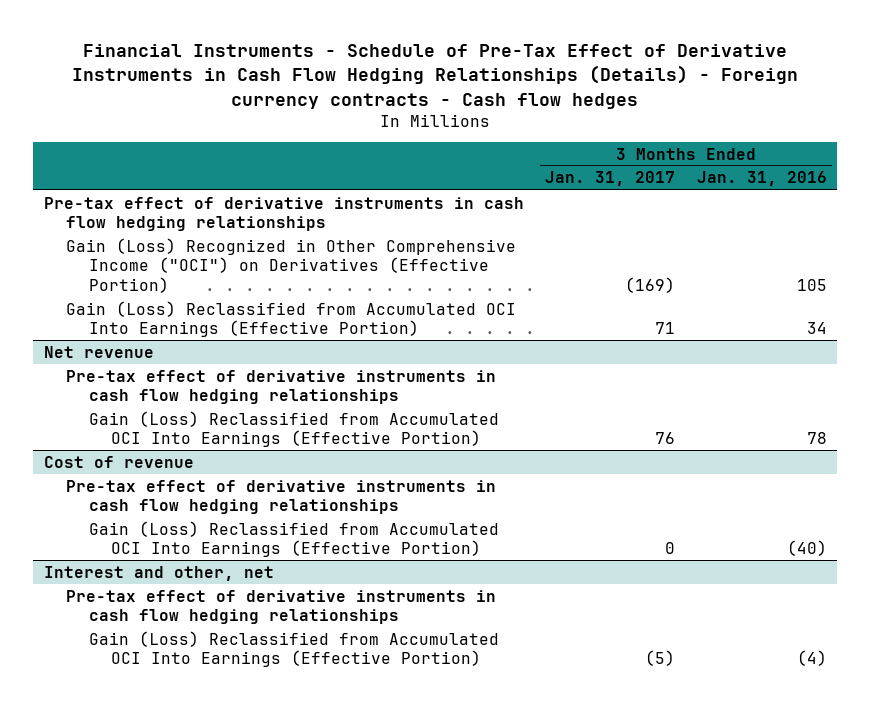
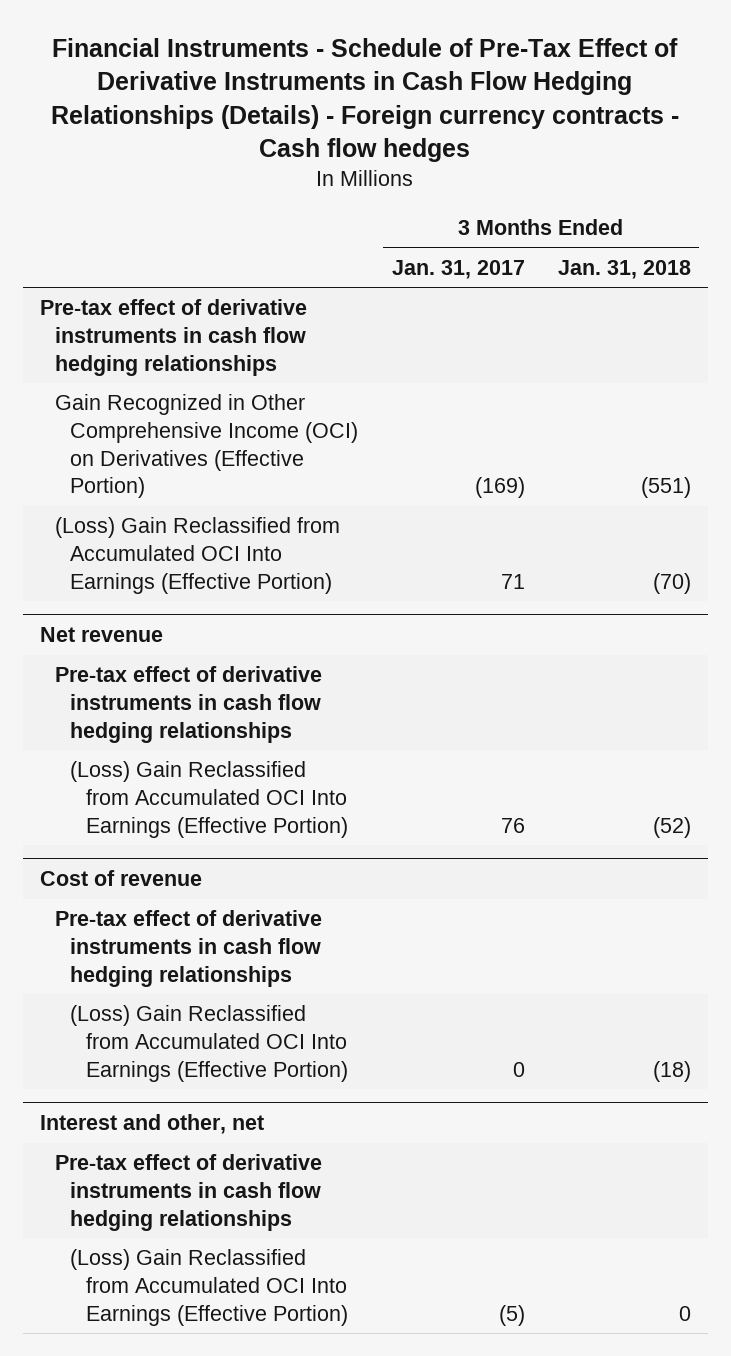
[696,171,827,187] Jan. 31, 2016 -> none
none -> [557,259,691,279] Jan. 31, 2018
[66,237,517,293] Gain (Loss) Recognized in Other Comprehensive Income ("OCI") on Derivatives (Effective Portion) -> [55,394,359,499] Gain Recognized in Other Comprehensive Income (OCI) on Derivatives (Effective Portion)
[66,300,517,338] Gain (Loss) Reclassified from Accumulated OCI Into Earnings (Effective Portion) -> [55,517,341,594] (Loss) Gain Reclassified from Accumulated OCI Into Earnings (Effective Portion)
[88,410,499,448] Gain (Loss) Reclassified from Accumulated OCI Into Earnings (Effective Portion) -> [70,761,348,838] (Loss) Gain Reclassified from Accumulated OCI Into Earnings (Effective Portion)
[88,520,499,558] Gain (Loss) Reclassified from Accumulated OCI Into Earnings (Effective Portion) -> [70,1005,348,1082] (Loss) Gain Reclassified from Accumulated OCI Into Earnings (Effective Portion)
[88,630,499,668] Gain (Loss) Reclassified from Accumulated OCI Into Earnings (Effective Portion) -> [70,1249,348,1326] (Loss) Gain Reclassified from Accumulated OCI Into Earnings (Effective Portion)

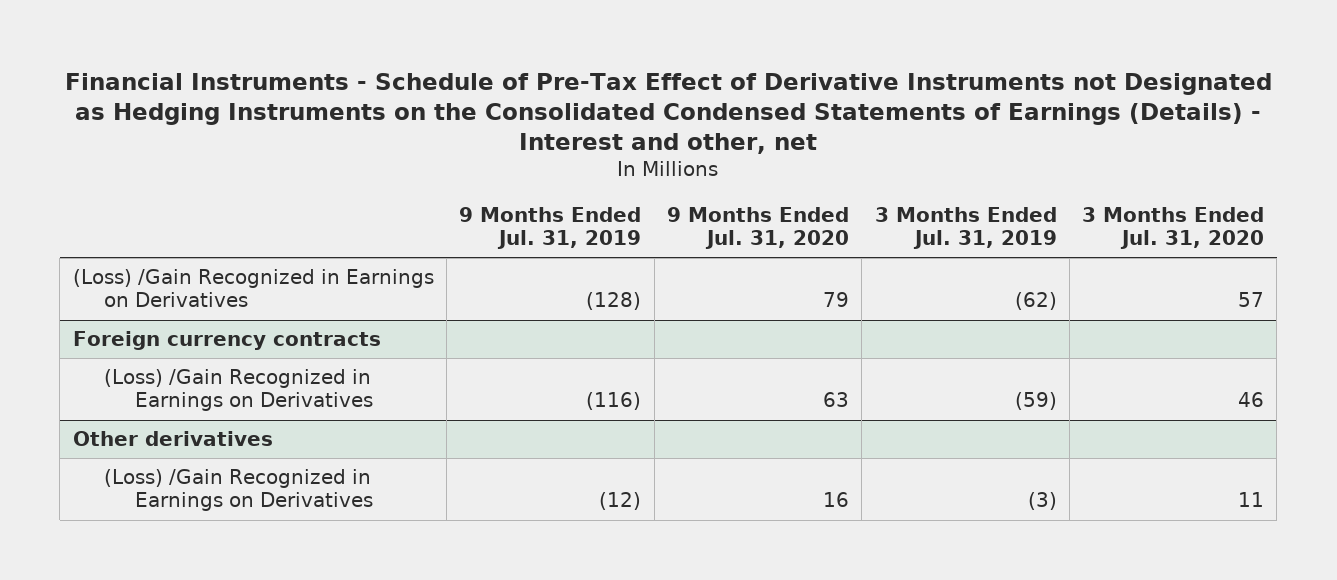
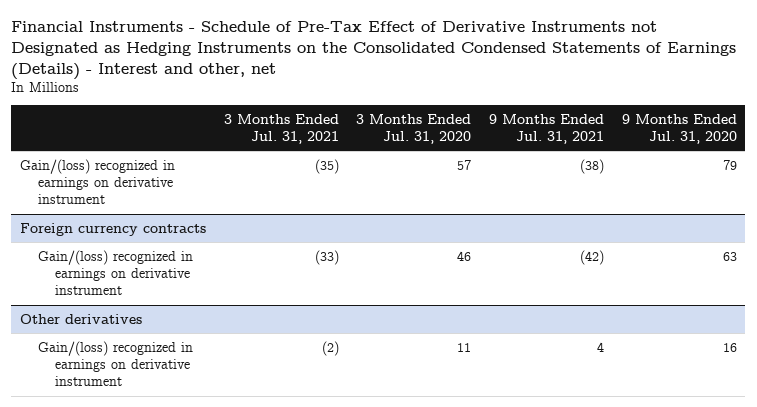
[459,206,642,250] 9 Months Ended Jul. 31, 2019 -> none
[874,206,1057,250] 3 Months Ended Jul. 31, 2019 -> none
none -> [223,113,339,145] 3 Months Ended Jul. 31, 2021
none -> [488,113,604,145] 9 Months Ended Jul. 31, 2021
[72,269,434,308] (Loss) /Gain Recognized in Earnings on Derivatives -> [20,158,176,205] Gain/(loss) recognized in earnings on derivative instrument
[103,369,373,412] (Loss) /Gain Recognized in Earnings on Derivatives -> [37,249,193,296] Gain/(loss) recognized in earnings on derivative instrument
[103,469,373,512] (Loss) /Gain Recognized in Earnings on Derivatives -> [37,340,193,387] Gain/(loss) recognized in earnings on derivative instrument

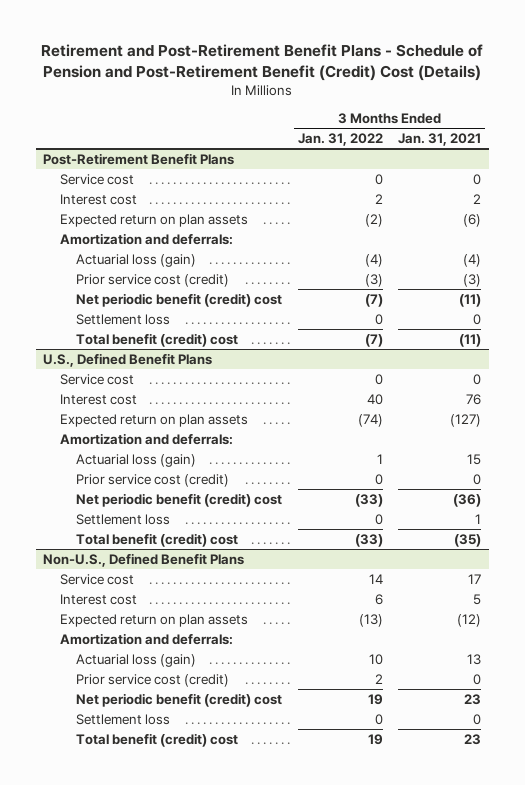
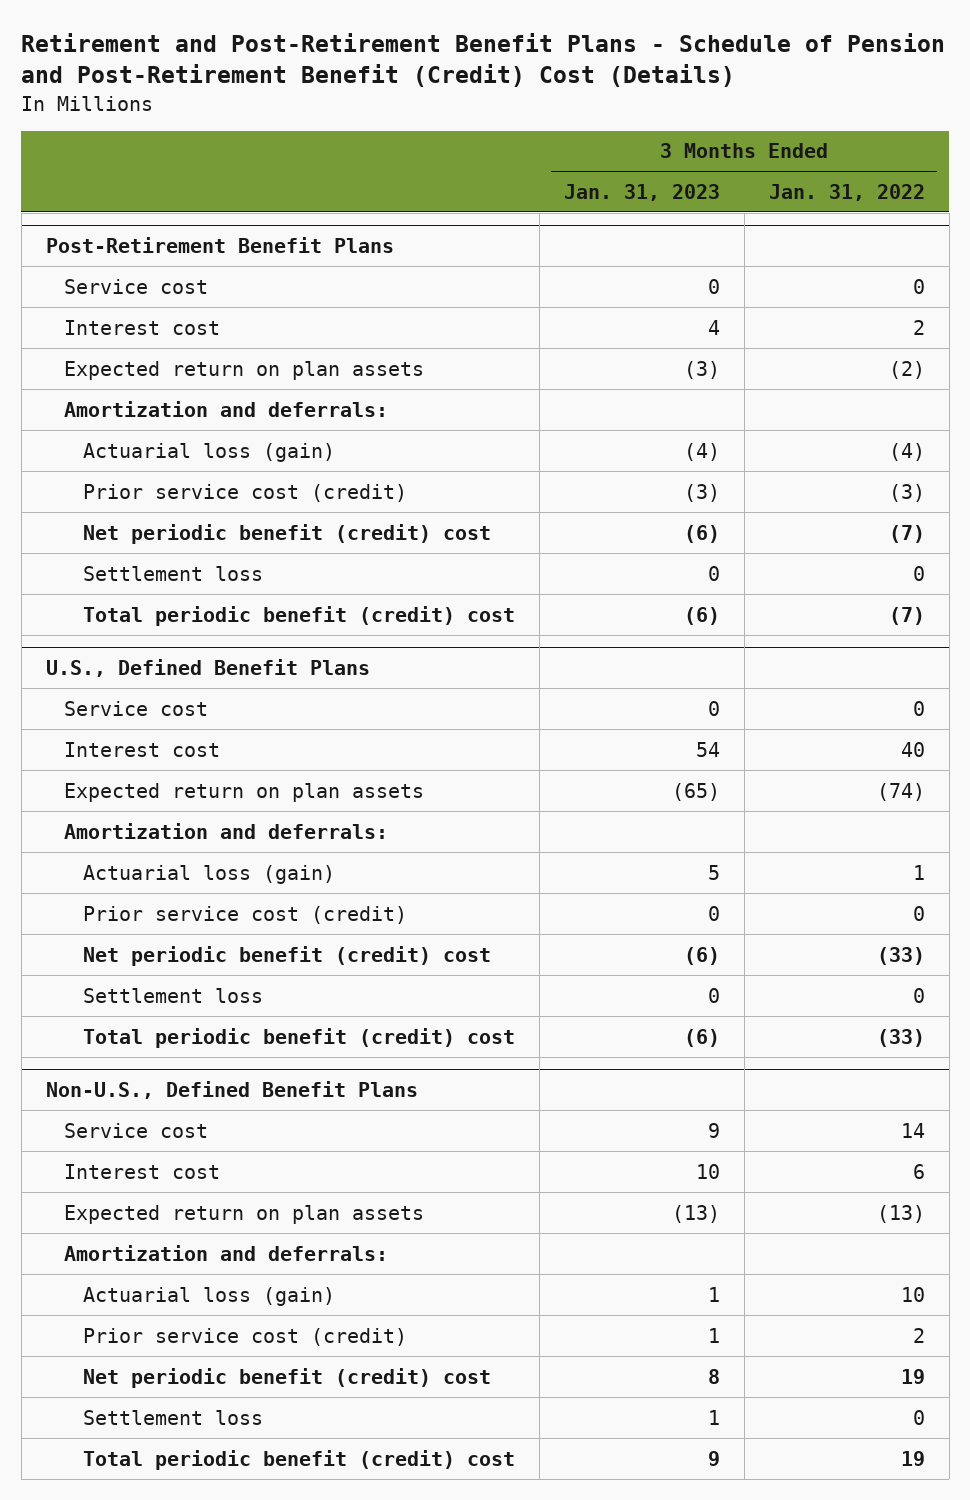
[398,133,482,147] Jan. 31, 2021 -> none
none -> [563,183,720,201] Jan. 31, 2023
[76,332,239,347] Total benefit (credit) cost -> [82,605,515,626] Total periodic benefit (credit) cost
[76,532,239,547] Total benefit (credit) cost -> [82,1027,515,1048] Total periodic benefit (credit) cost
[76,732,239,747] Total benefit (credit) cost -> [82,1449,515,1470] Total periodic benefit (credit) cost

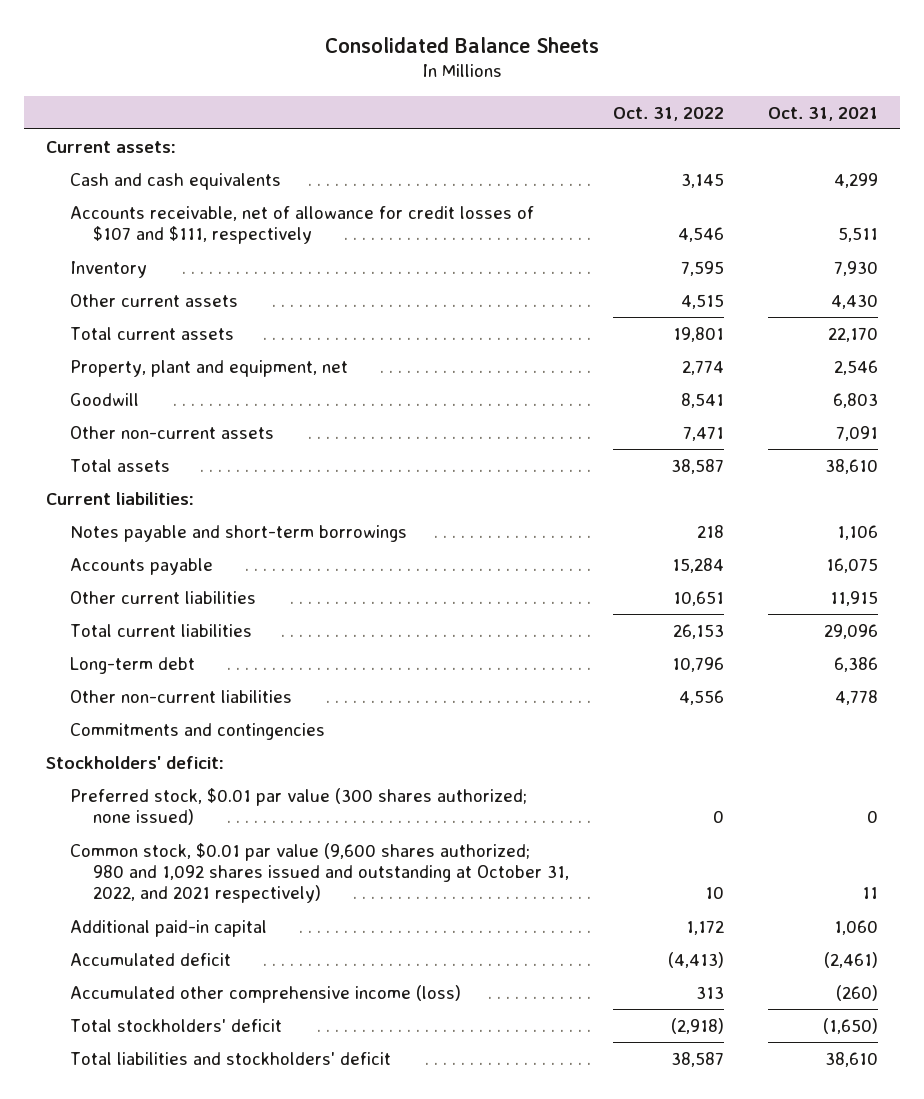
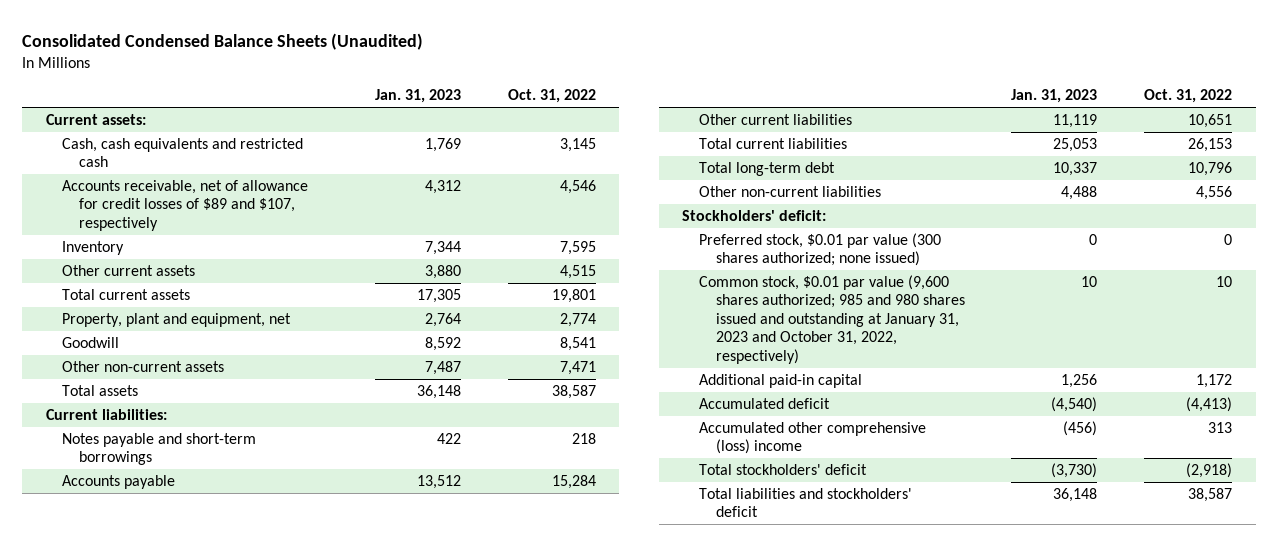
[325,36,600,53] Consolidated Balance Sheets -> [22,32,424,50] Consolidated Condensed Balance Sheets (Unaudited)
[767,106,878,121] Oct. 31, 2021 -> none
none -> [375,89,462,104] Jan. 31, 2023
[69,172,281,190] Cash and cash equivalents -> [62,138,304,168] Cash, cash equivalents and restricted cash
[69,205,534,245] Accounts receivable, net of allowance for credit losses of $107 and $111, respectively -> [62,180,309,231] Accounts receivable, net of allowance for credit losses of $89 and $107, respectively
[69,656,195,674] Long-term debt -> [698,162,835,177] Total long-term debt
[69,722,325,740] Commitments and contingencies -> none
[69,842,570,904] Common stock, $0.01 par value (9,600 shares authorized; 980 and 1,092 shares issued and outstanding at October 31, 2022, and 2021 respectively) -> [698,275,965,364] Common stock, $0.01 par value (9,600 shares authorized; 985 and 980 shares issued and outstanding at January 31, 2023 and October 31, 2022, respectively)
[69,984,461,1003] Accumulated other comprehensive income (loss) -> [698,422,926,455] Accumulated other comprehensive (loss) income

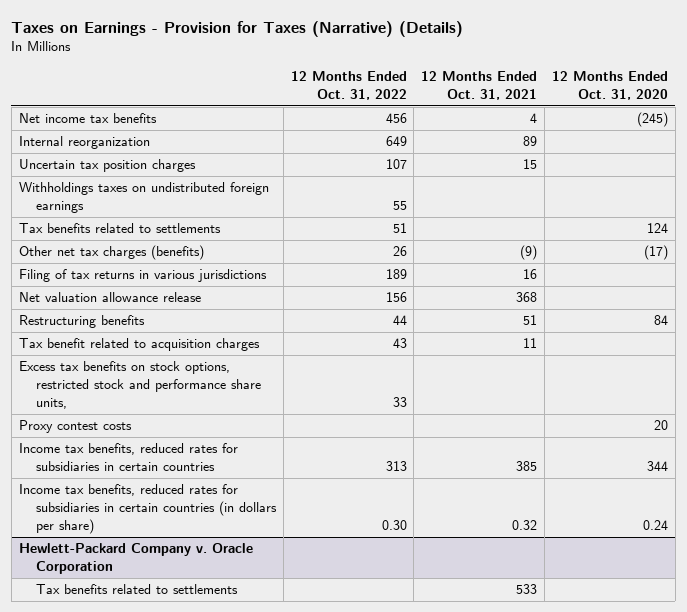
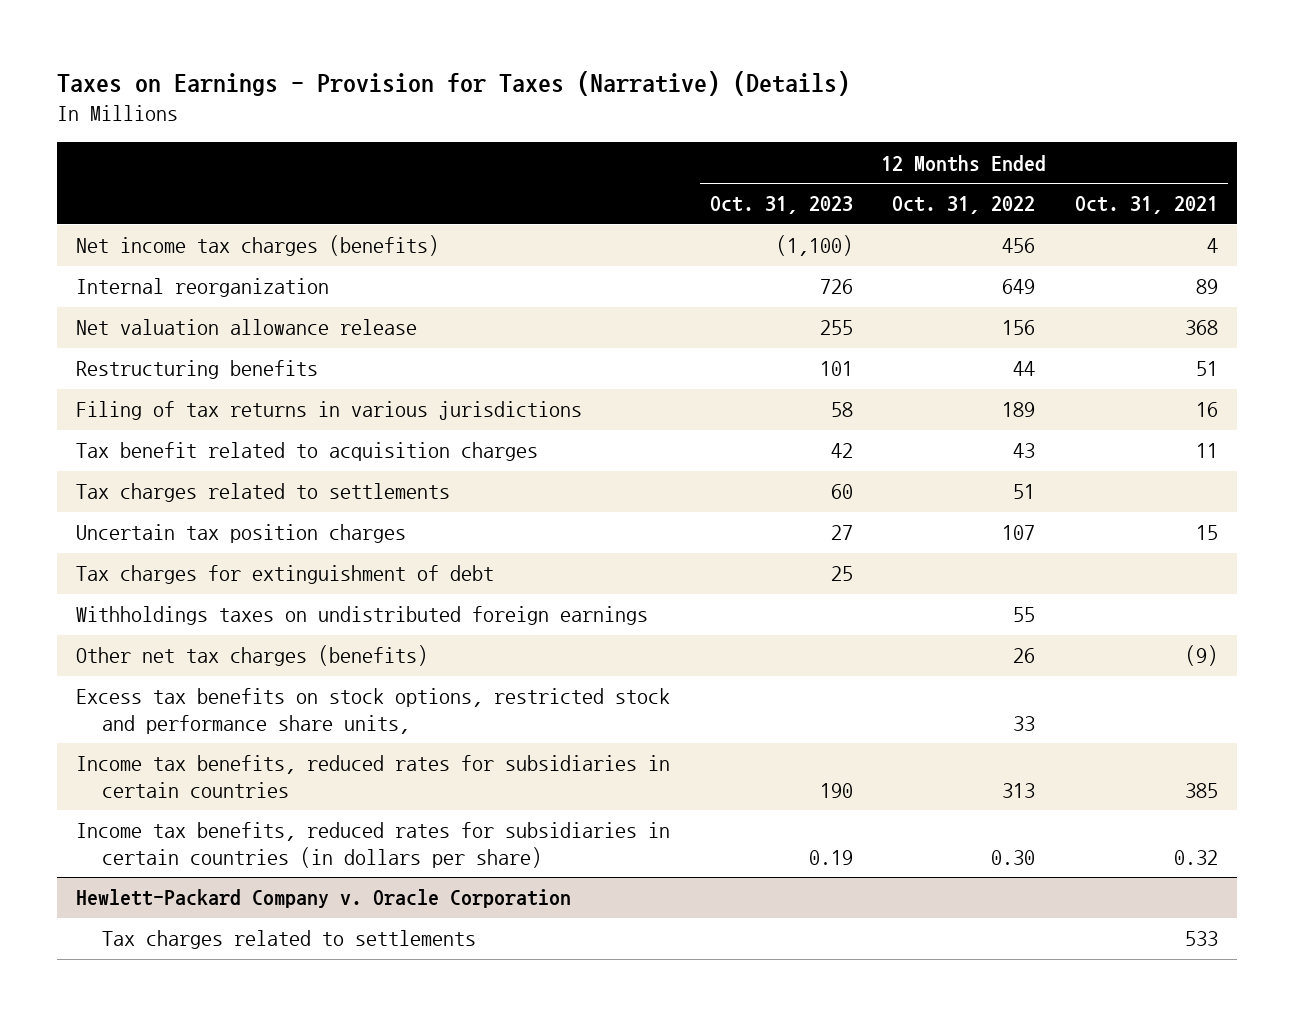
[551,71,668,100] 12 Months Ended Oct. 31, 2020 -> none
none -> [709,196,853,215] Oct. 31, 2023
[18,113,157,124] Net income tax benefits -> [76,235,440,257] Net income tax charges (benefits)
[18,223,221,234] Tax benefits related to settlements -> none
[18,269,267,283] Filing of tax returns in various jurisdictions -> [76,401,583,421] Filing of tax returns in various jurisdictions
none -> [76,483,451,503] Tax charges related to settlements
[18,159,196,173] Uncertain tax position charges -> [76,524,407,544] Uncertain tax position charges
none -> [76,565,495,585] Tax charges for extinguishment of debt
[18,182,269,214] Withholdings taxes on undistributed foreign earnings -> [76,606,649,626] Withholdings taxes on undistributed foreign earnings
[18,245,204,261] Other net tax charges (benefits) -> [76,645,429,667] Other net tax charges (benefits)
[18,420,132,434] Proxy contest costs -> none
[36,584,239,595] Tax benefits related to settlements -> [102,930,477,950] Tax charges related to settlements

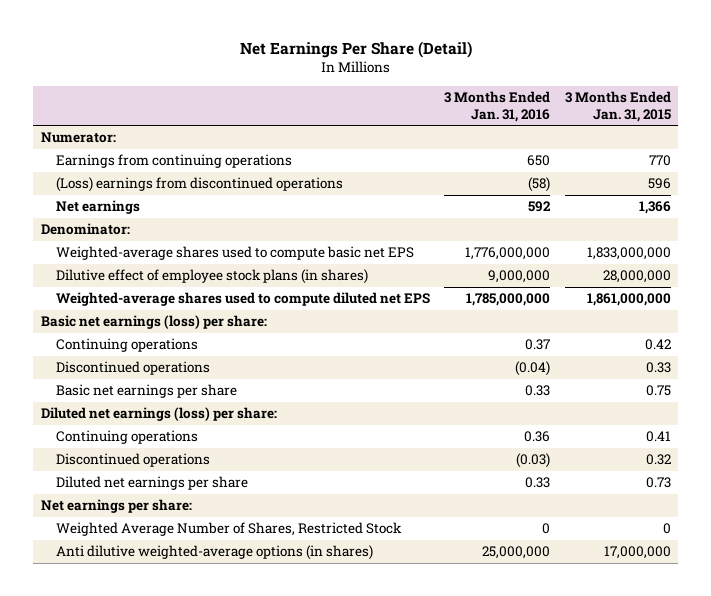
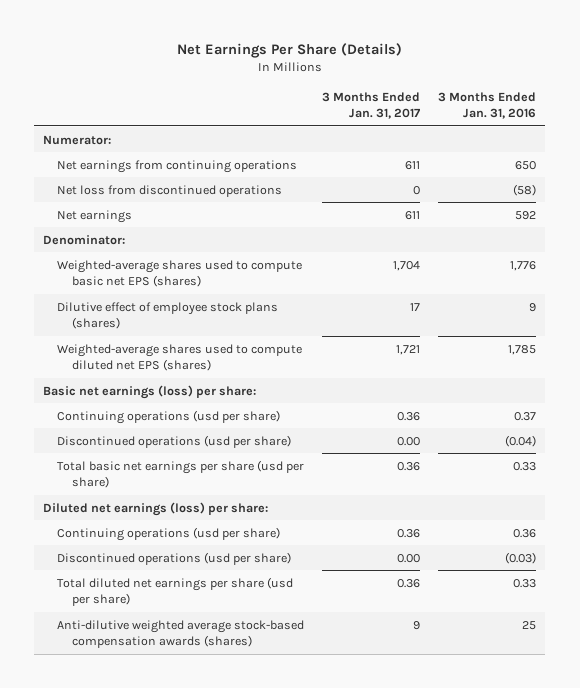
[239,41,472,59] Net Earnings Per Share (Detail) -> [176,43,402,59] Net Earnings Per Share (Details)
[564,90,671,122] 3 Months Ended Jan. 31, 2015 -> none
none -> [322,91,421,120] 3 Months Ended Jan. 31, 2017
[55,154,292,169] Earnings from continuing operations -> [57,159,298,173] Net earnings from continuing operations
[55,177,343,193] (Loss) earnings from discontinued operations -> [57,184,283,197] Net loss from discontinued operations
[55,246,414,261] Weighted-average shares used to compute basic net EPS -> [57,259,303,287] Weighted-average shares used to compute basic net EPS (shares)
[465,247,551,261] 1,776,000,000 -> [510,260,537,271] 1,776
[55,269,368,285] Dilutive effect of employee stock plans (in shares) -> [57,301,279,329] Dilutive effect of employee stock plans (shares)
[488,270,551,284] 9,000,000 -> [529,302,537,312] 9
[55,292,430,307] Weighted-average shares used to compute diluted net EPS -> [57,343,303,371] Weighted-average shares used to compute diluted net EPS (shares)
[466,293,551,307] 1,785,000,000 -> [508,344,537,355] 1,785
[55,338,198,353] Continuing operations -> [57,409,281,424] Continuing operations (usd per share)
[55,361,210,376] Discontinued operations -> [57,434,292,448] Discontinued operations (usd per share)
[55,384,237,399] Basic net earnings per share -> [57,459,305,488] Total basic net earnings per share (usd per share)
[40,499,192,514] Net earnings per share: -> none
[55,522,402,537] Weighted Average Number of Shares, Restricted Stock -> none
[55,430,198,445] Continuing operations -> [57,526,281,541] Continuing operations (usd per share)
[55,453,210,468] Discontinued operations -> [57,551,292,565] Discontinued operations (usd per share)
[55,476,248,491] Diluted net earnings per share -> [57,576,294,606] Total diluted net earnings per share (usd per share)
[55,545,373,561] Anti dilutive weighted-average options (in shares) -> [57,619,305,648] Anti-dilutive weighted average stock-based compensation awards (shares)
[482,546,551,560] 25,000,000 -> [522,620,537,630] 25

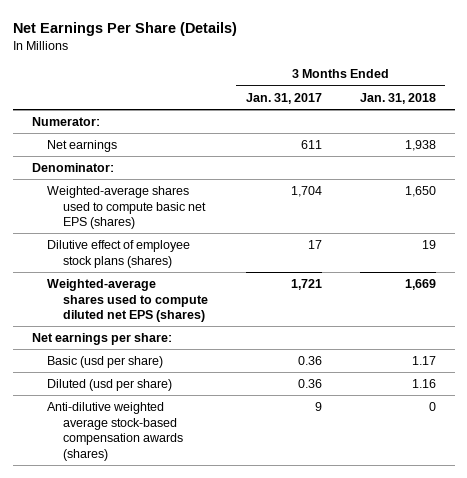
[438,91,537,120] 3 Months Ended Jan. 31, 2016 -> none
none -> [359,92,436,104] Jan. 31, 2018
[57,159,298,173] Net earnings from continuing operations -> none
[57,184,283,197] Net loss from discontinued operations -> none
[57,409,281,424] Continuing operations (usd per share) -> none
[57,434,292,448] Discontinued operations (usd per share) -> none
[43,501,269,516] Diluted net earnings (loss) per share: -> none
[57,526,281,541] Continuing operations (usd per share) -> none
[57,551,292,565] Discontinued operations (usd per share) -> none
[43,384,257,399] Basic net earnings (loss) per share: -> [31,333,172,346] Net earnings per share:
[57,459,305,488] Total basic net earnings per share (usd per share) -> [47,356,164,369] Basic (usd per share)
[57,576,294,606] Total diluted net earnings per share (usd per share) -> [47,379,173,392] Diluted (usd per share)

